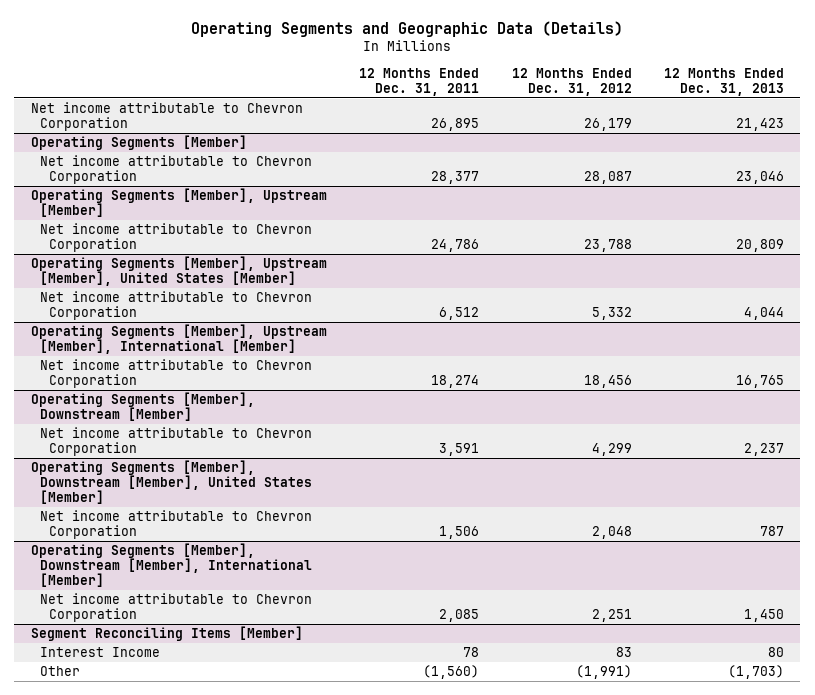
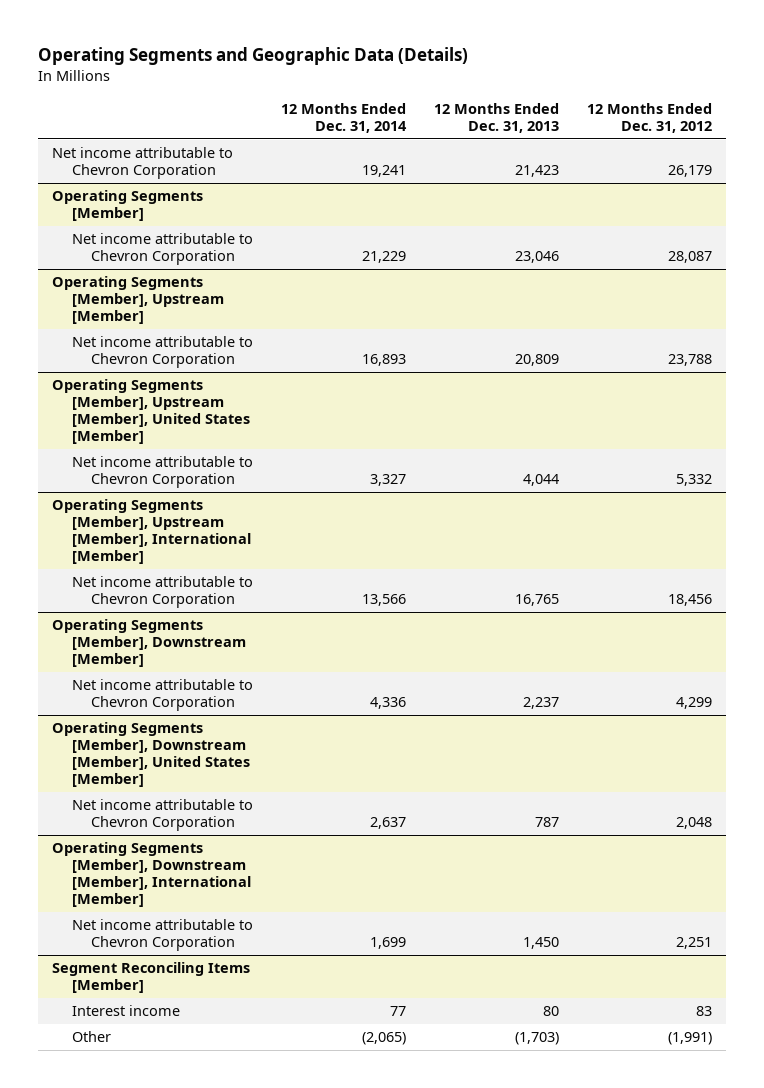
[359,67,480,96] 12 Months Ended Dec. 31, 2011 -> none
none -> [280,102,407,133] 12 Months Ended Dec. 31, 2014
[39,647,160,658] Interest Income -> [71,1005,180,1017] Interest income

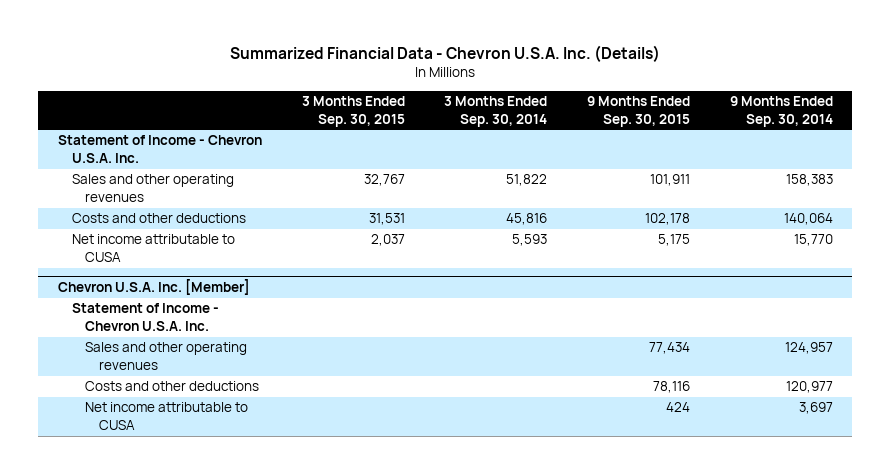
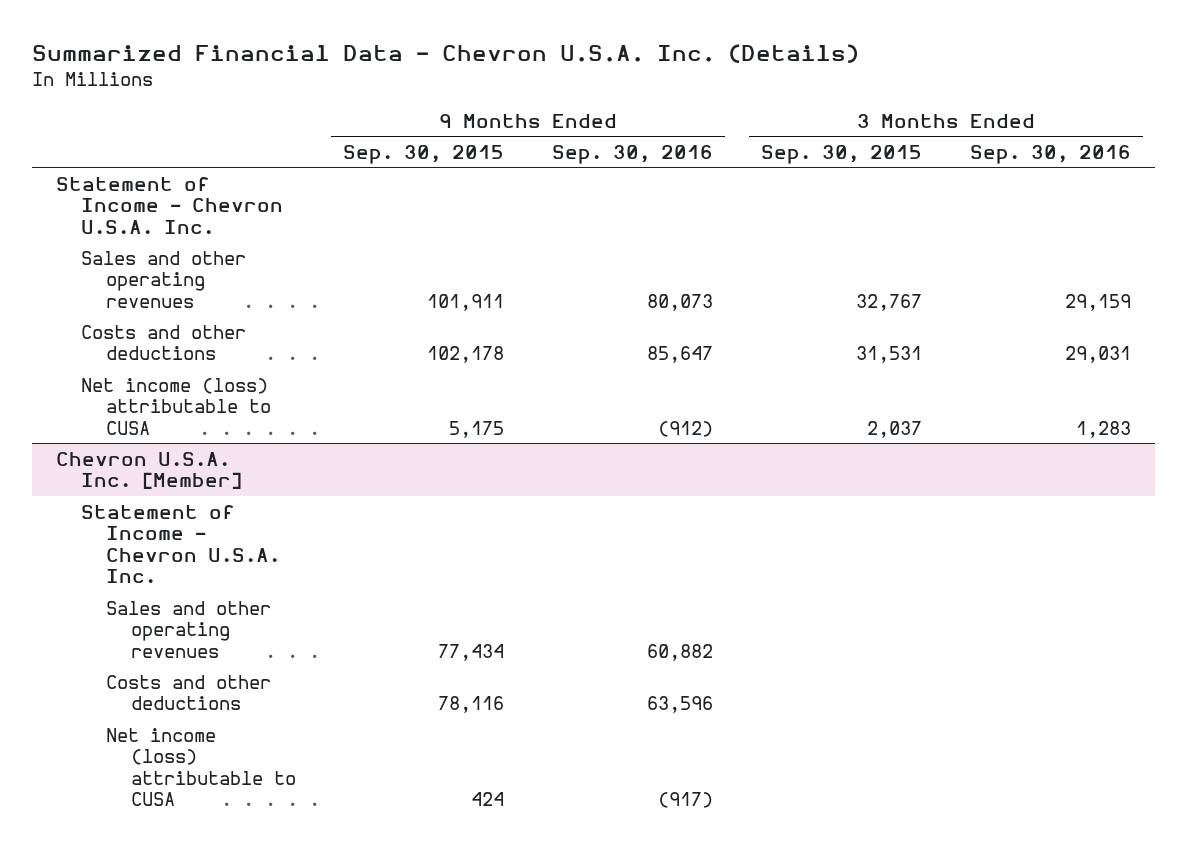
[444,96,548,127] 3 Months Ended Sep. 30, 2014 -> none
[729,96,833,127] 9 Months Ended Sep. 30, 2014 -> none
none -> [552,144,714,164] Sep. 30, 2016
none -> [969,144,1131,164] Sep. 30, 2016
[71,234,235,262] Net income attributable to CUSA -> [80,377,271,435] Net income (loss) attributable to CUSA
[85,402,249,430] Net income attributable to CUSA -> [105,727,296,806] Net income (loss) attributable to CUSA

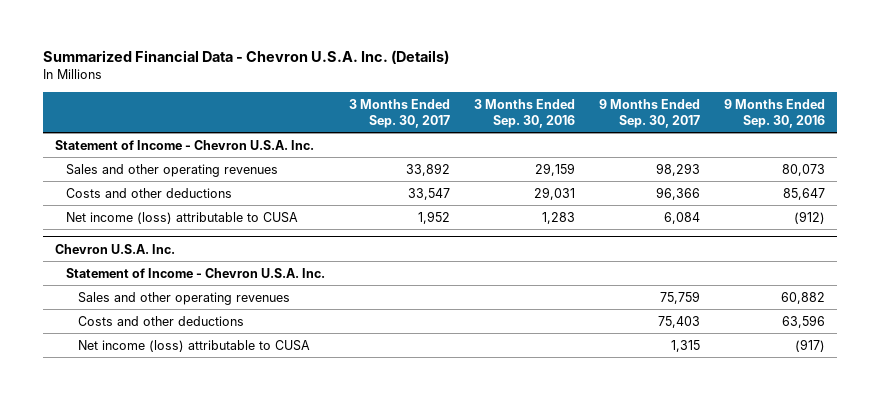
[343,144,505,164] Sep. 30, 2015 -> none
[761,144,923,164] Sep. 30, 2015 -> none
none -> [349,98,451,128] 3 Months Ended Sep. 30, 2017
none -> [599,98,701,128] 9 Months Ended Sep. 30, 2017
[56,451,242,490] Chevron U.S.A. Inc. [Member] -> [54,243,175,254] Chevron U.S.A. Inc.

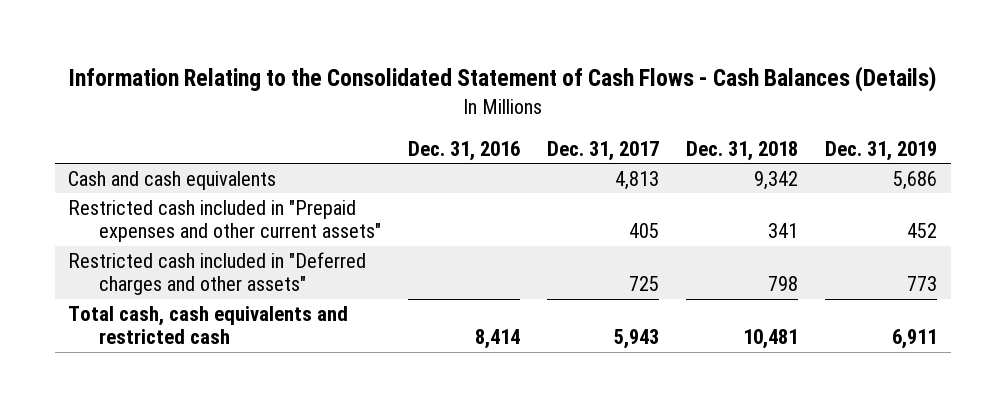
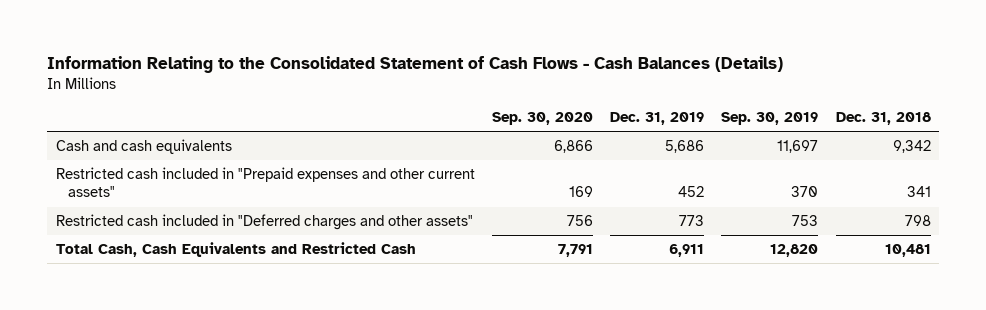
[407,140,520,161] Dec. 31, 2016 -> none
[547,140,660,161] Dec. 31, 2017 -> none
none -> [491,111,593,125] Sep. 30, 2020
none -> [721,111,819,125] Sep. 30, 2019
[68,305,349,345] Total cash, cash equivalents and restricted cash -> [55,242,416,258] Total Cash, Cash Equivalents and Restricted Cash

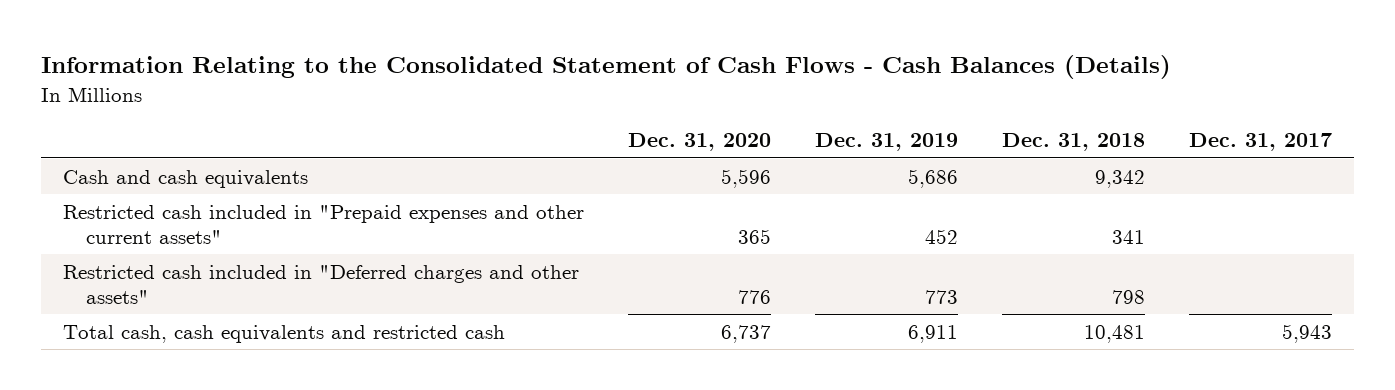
[491,111,593,125] Sep. 30, 2020 -> none
[721,111,819,125] Sep. 30, 2019 -> none
none -> [627,133,771,152] Dec. 31, 2020
none -> [1188,133,1332,152] Dec. 31, 2017
[55,242,416,258] Total Cash, Cash Equivalents and Restricted Cash -> [62,324,505,343] Total cash, cash equivalents and restricted cash

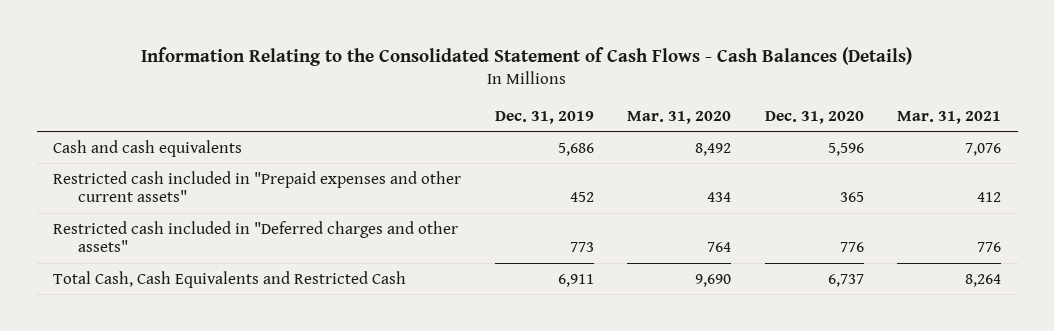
[1001,133,1145,152] Dec. 31, 2018 -> none
[1188,133,1332,152] Dec. 31, 2017 -> none
none -> [627,111,732,125] Mar. 31, 2020
none -> [897,111,1002,125] Mar. 31, 2021
[62,324,505,343] Total cash, cash equivalents and restricted cash -> [53,270,407,288] Total Cash, Cash Equivalents and Restricted Cash

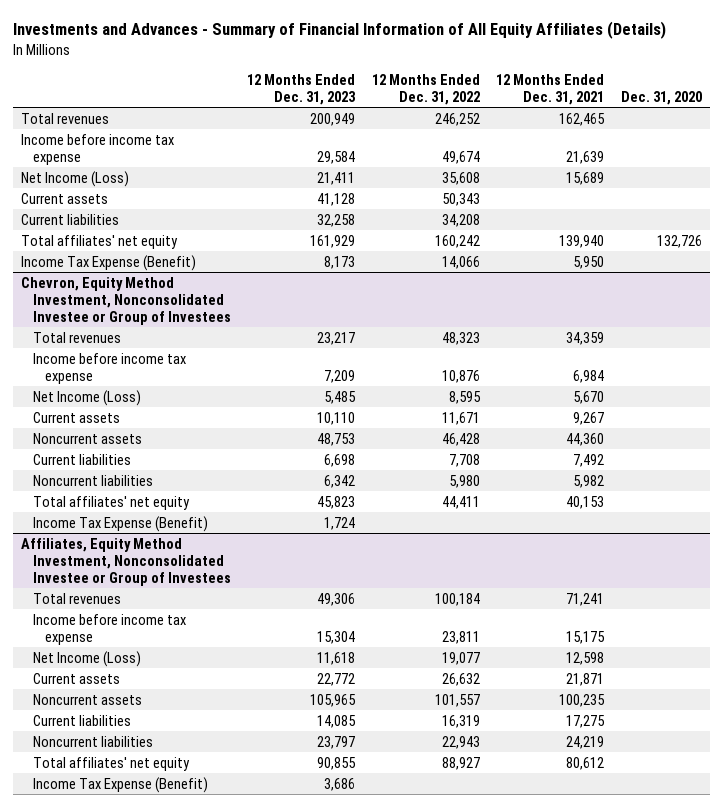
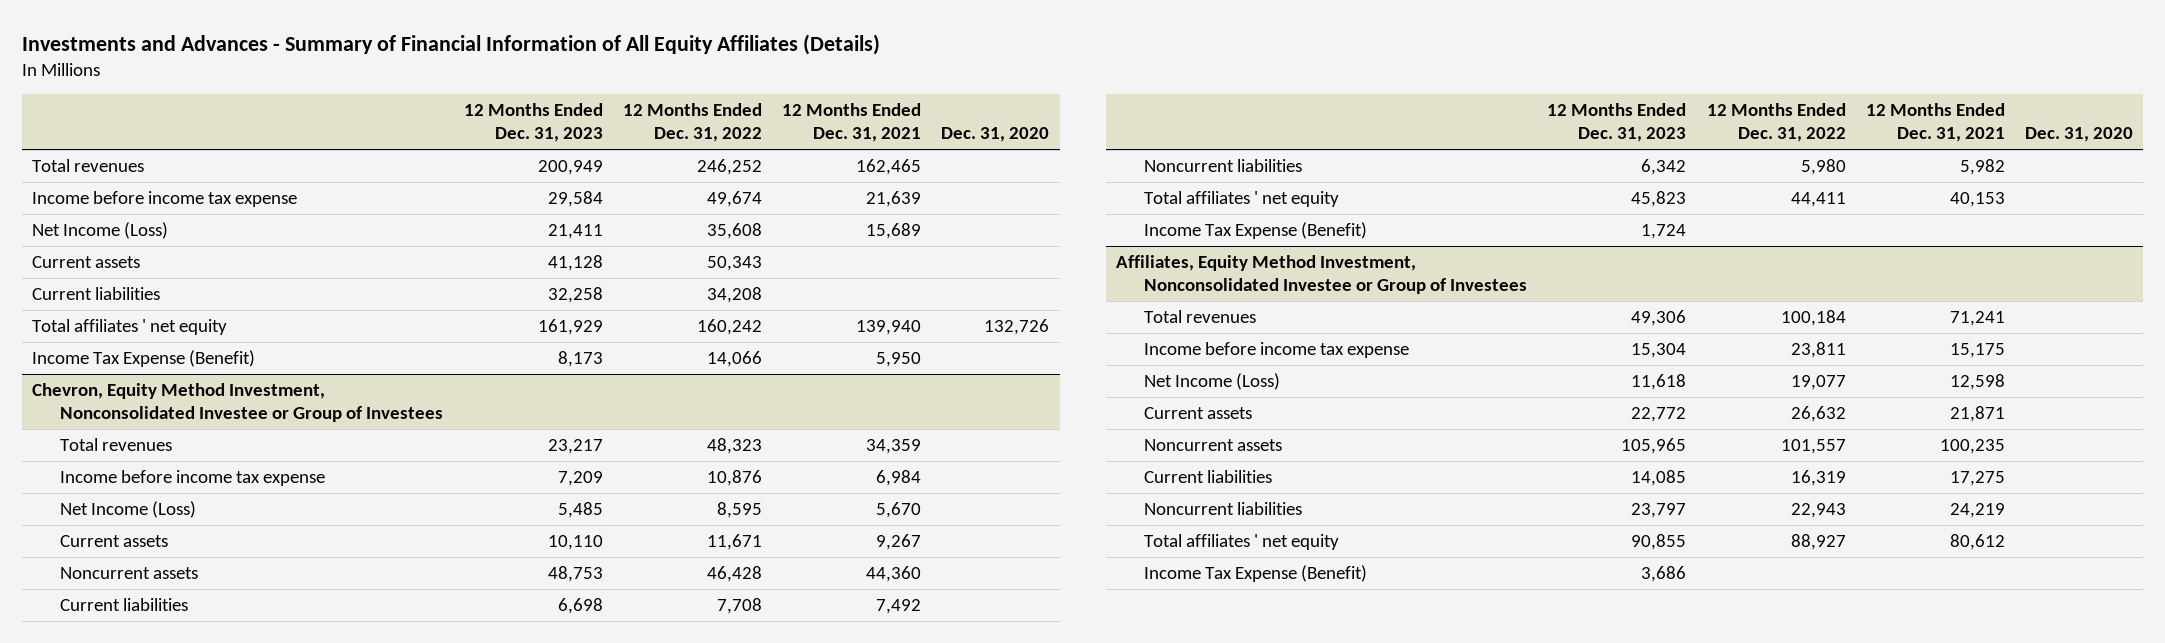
[20,234,178,249] Total affiliates' net equity -> [32,319,228,336] Total affiliates ' net equity
[32,495,190,510] Total affiliates' net equity -> [1143,191,1339,208] Total affiliates ' net equity
[32,756,190,771] Total affiliates' net equity -> [1143,534,1339,551] Total affiliates ' net equity

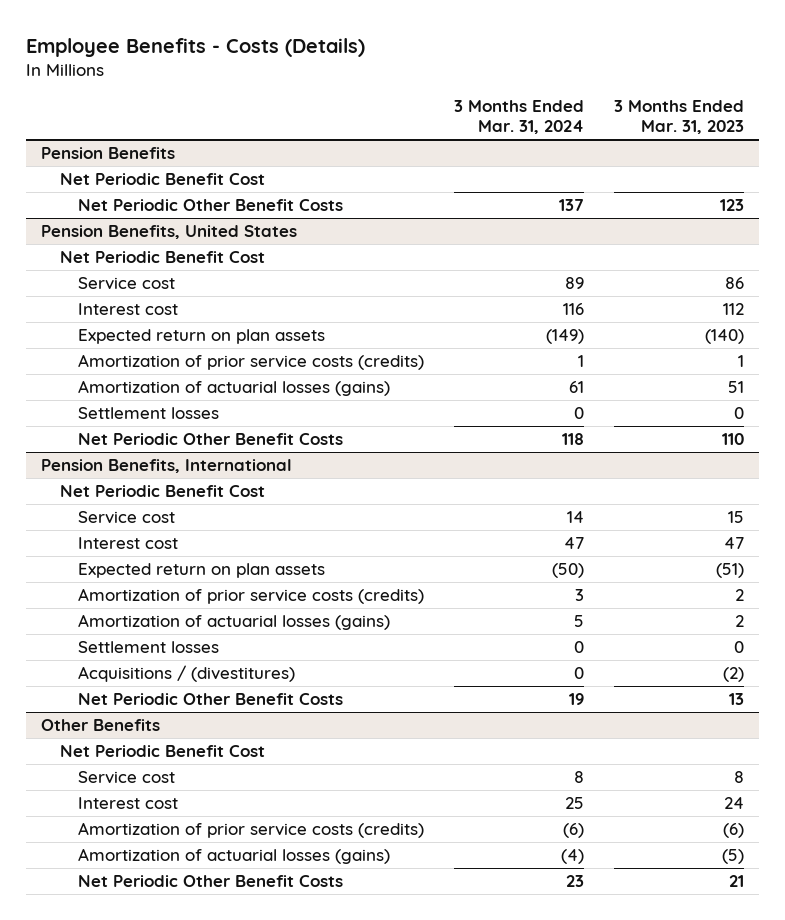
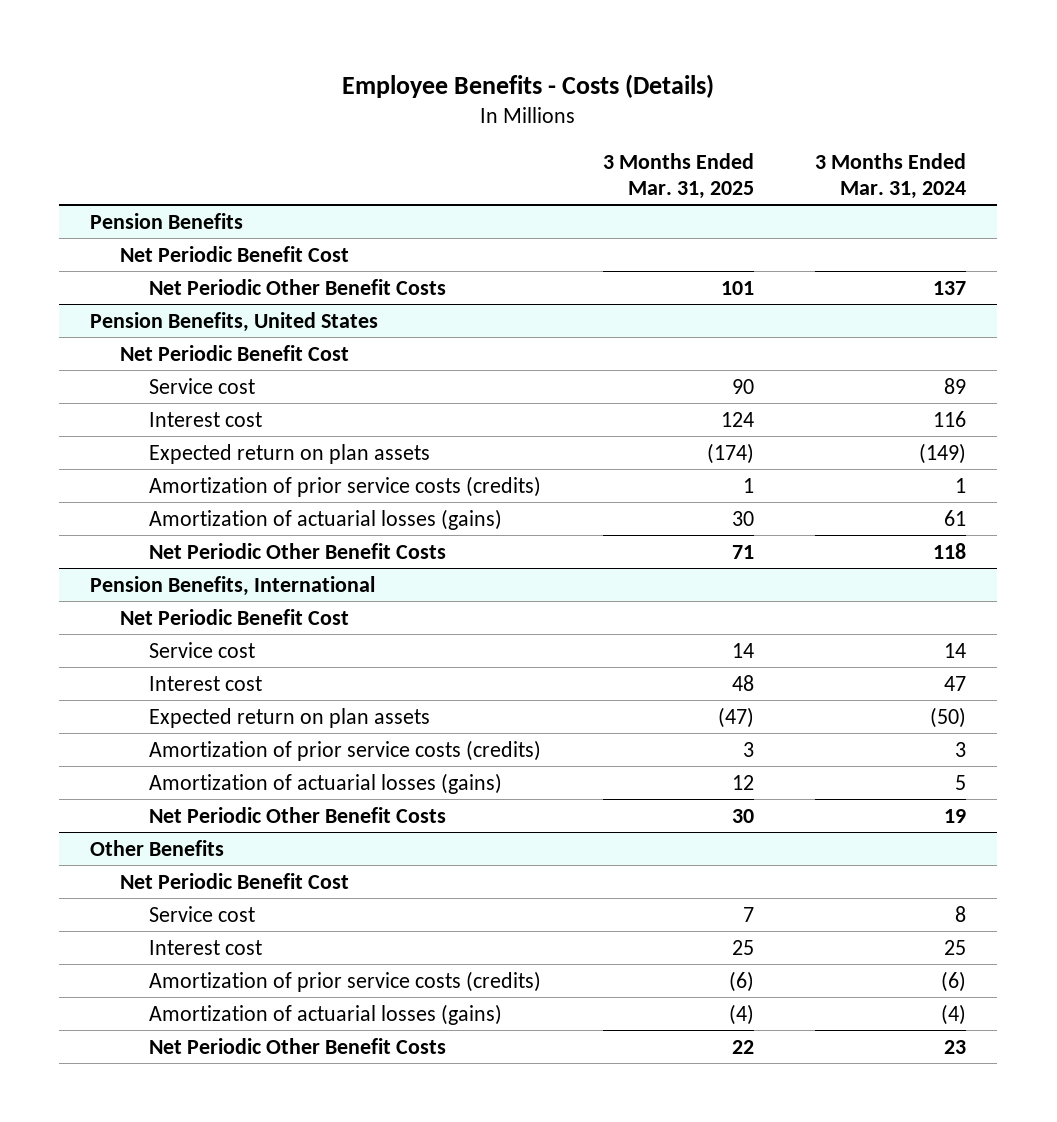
[613,100,744,135] 3 Months Ended Mar. 31, 2023 -> none
none -> [602,153,754,200] 3 Months Ended Mar. 31, 2025
[78,407,220,420] Settlement losses -> none
[78,641,220,654] Settlement losses -> none
[78,665,296,683] Acquisitions / (divestitures) -> none

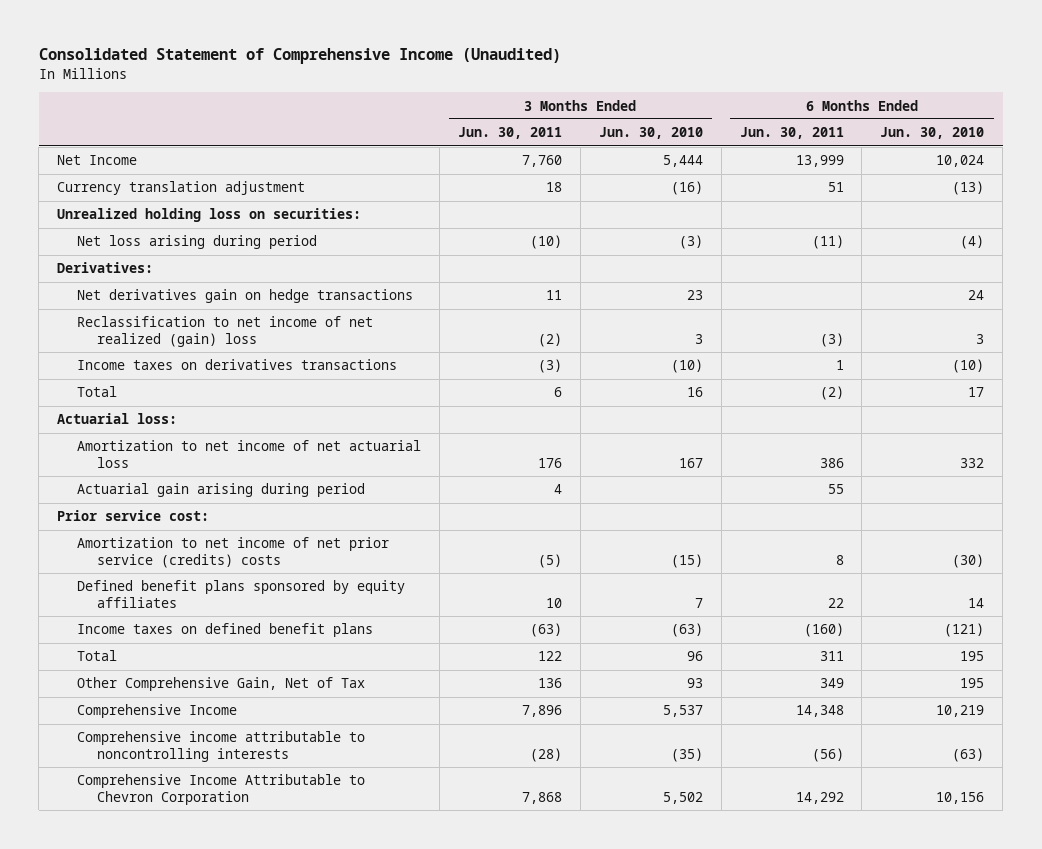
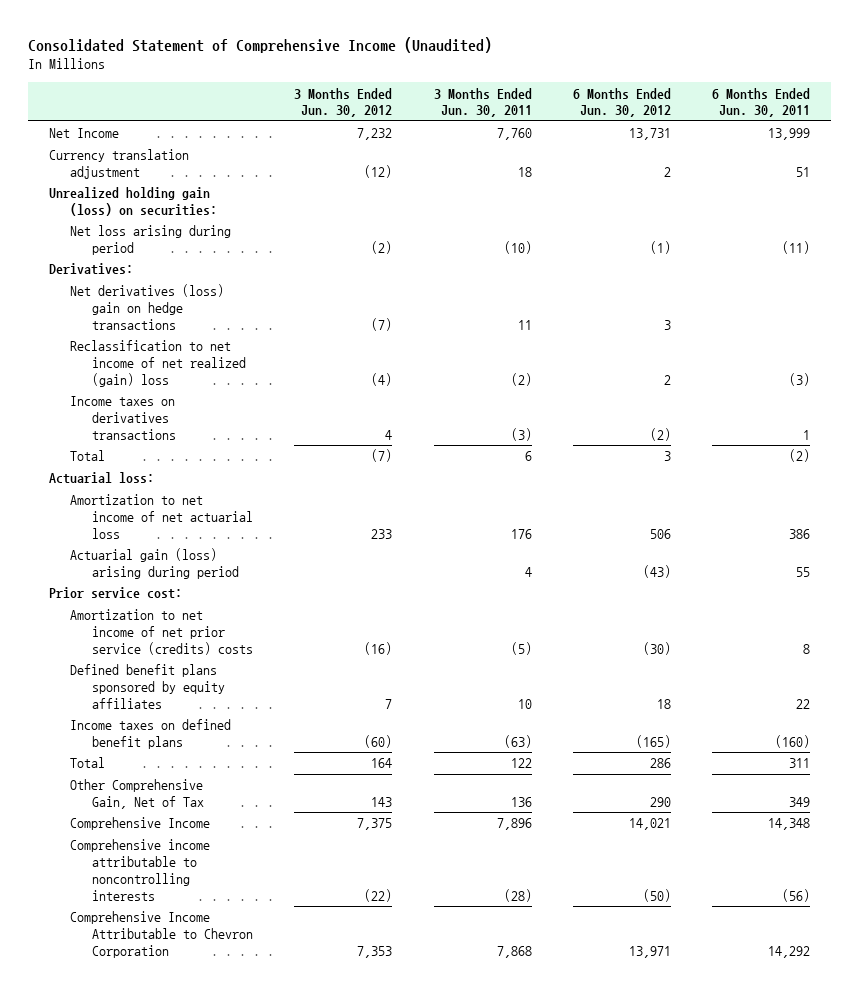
[598,127,703,140] Jun. 30, 2010 -> none
[880,127,985,140] Jun. 30, 2010 -> none
none -> [294,87,393,118] 3 Months Ended Jun. 30, 2012
none -> [572,87,671,118] 6 Months Ended Jun. 30, 2012
[57,208,362,223] Unrealized holding loss on securities: -> [48,187,218,217] Unrealized holding gain (loss) on securities:
[77,289,414,304] Net derivatives gain on hedge transactions -> [70,284,225,330] Net derivatives (loss) gain on hedge transactions
[77,483,366,498] Actuarial gain arising during period -> [70,548,239,580] Actuarial gain (loss) arising during period

